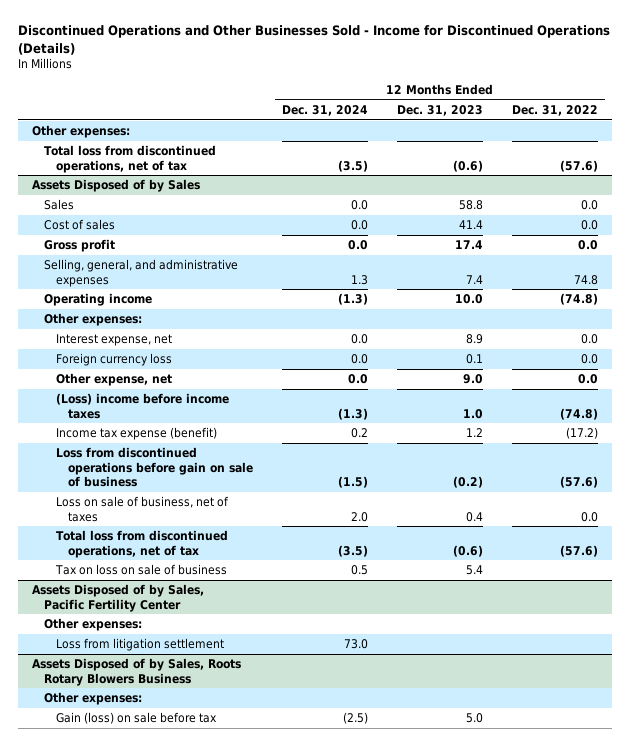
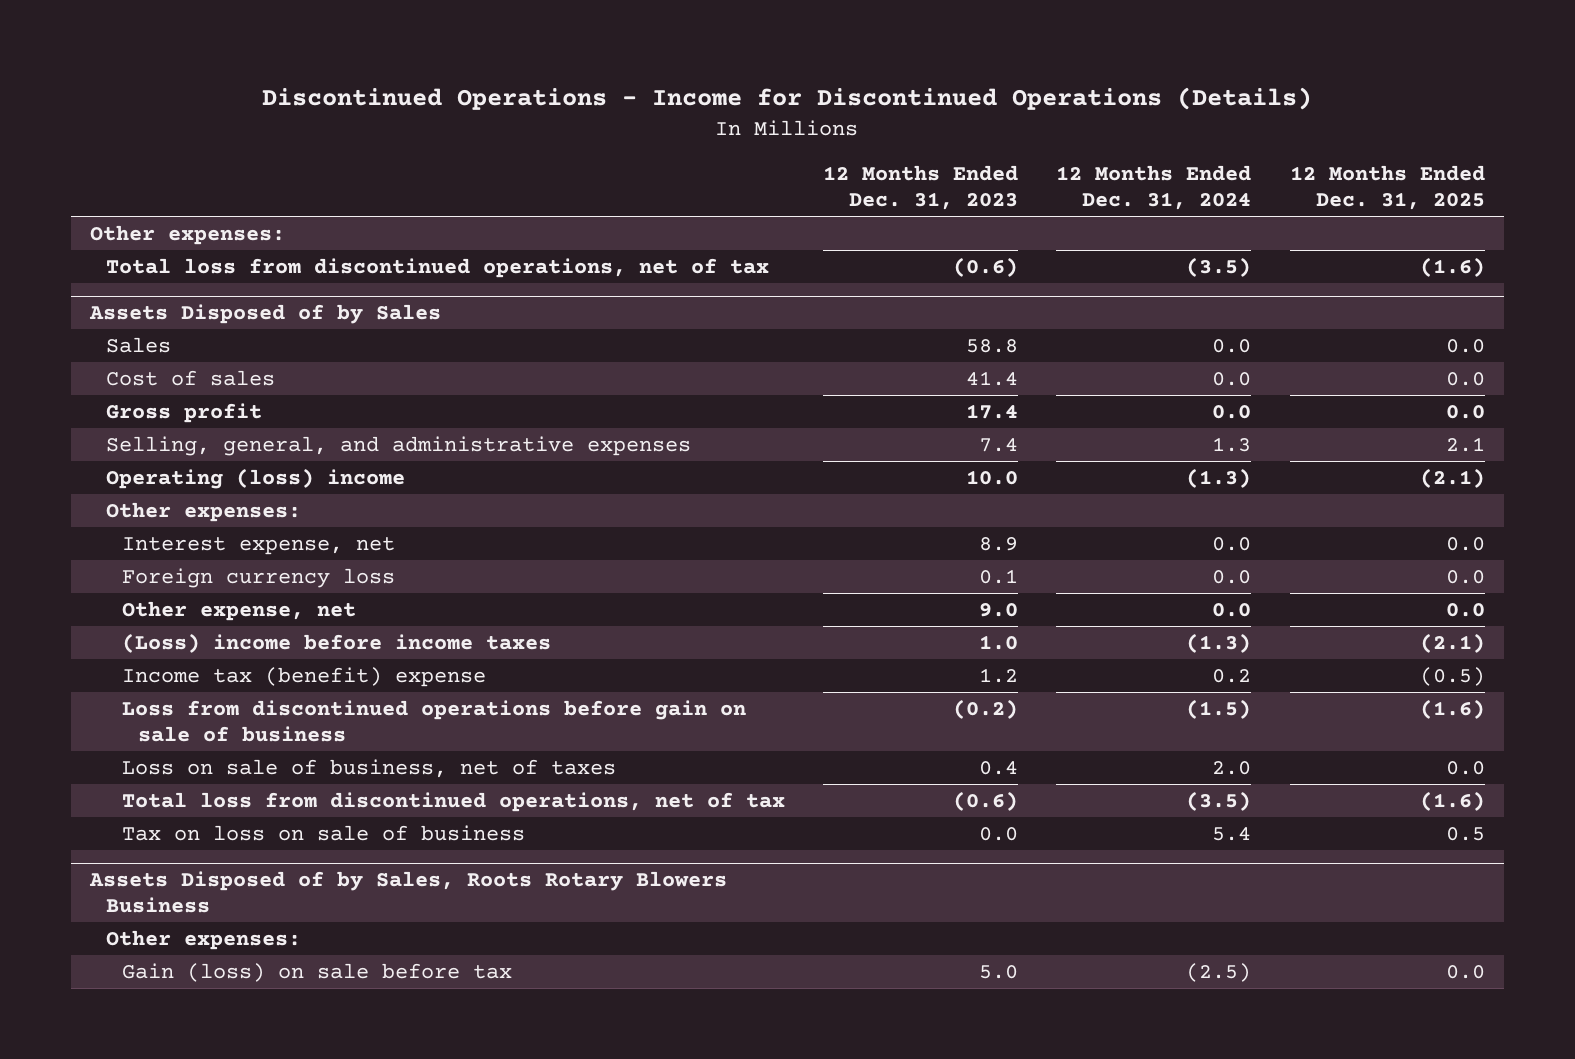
[17,25,610,55] Discontinued Operations and Other Businesses Sold - Income for Discontinued Operations (Details) -> [262,87,1313,111] Discontinued Operations - Income for Discontinued Operations (Details)
[511,104,598,116] Dec. 31, 2022 -> none
none -> [1289,164,1485,211] 12 Months Ended Dec. 31, 2025
[44,293,153,307] Operating income -> [106,467,406,489] Operating (loss) income
[56,427,218,441] Income tax expense (benefit) -> [121,666,486,687] Income tax (benefit) expense
[31,584,204,612] Assets Disposed of by Sales, Pacific Fertility Center -> none
[44,618,143,632] Other expenses: -> none
[56,638,225,652] Loss from litigation settlement -> none
[351,565,369,576] 0.5 -> [1212,826,1252,841] 5.4
[465,565,483,576] 5.4 -> [979,826,1019,841] 0.0

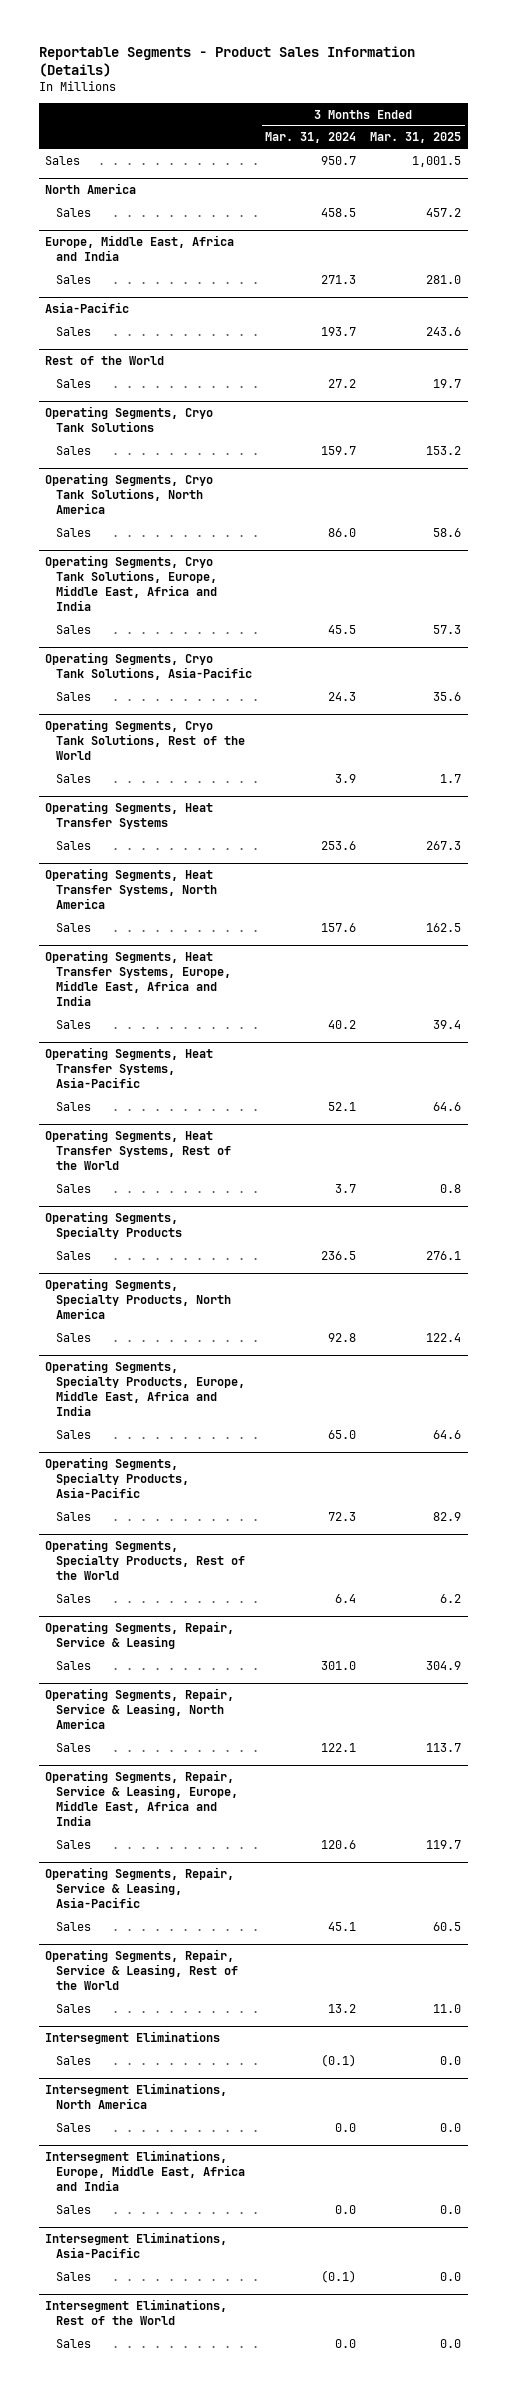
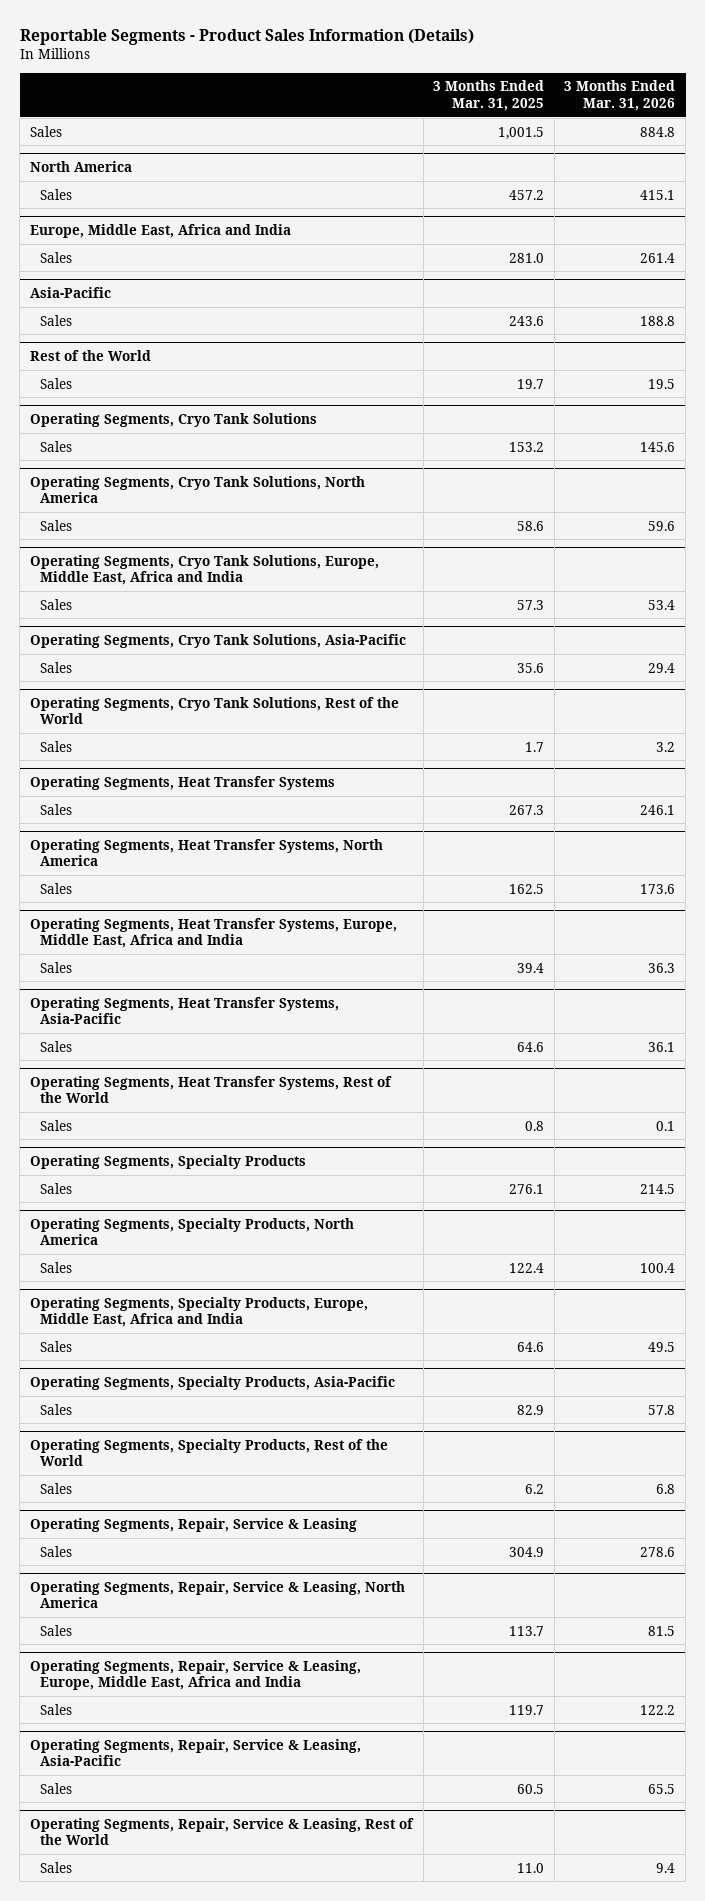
[265,132,357,144] Mar. 31, 2024 -> none
none -> [564,80,676,111] 3 Months Ended Mar. 31, 2026
[45,2031,221,2045] Intersegment Eliminations -> none
[55,2055,91,2065] Sales -> none
[45,2083,228,2109] Intersegment Eliminations, North America -> none
[55,2122,91,2132] Sales -> none
[45,2150,245,2191] Intersegment Eliminations, Europe, Middle East, Africa and India -> none
[55,2204,91,2214] Sales -> none
[45,2232,228,2258] Intersegment Eliminations, Asia-Pacific -> none
[55,2271,91,2281] Sales -> none
[45,2299,228,2325] Intersegment Eliminations, Rest of the World -> none
[55,2338,91,2348] Sales -> none

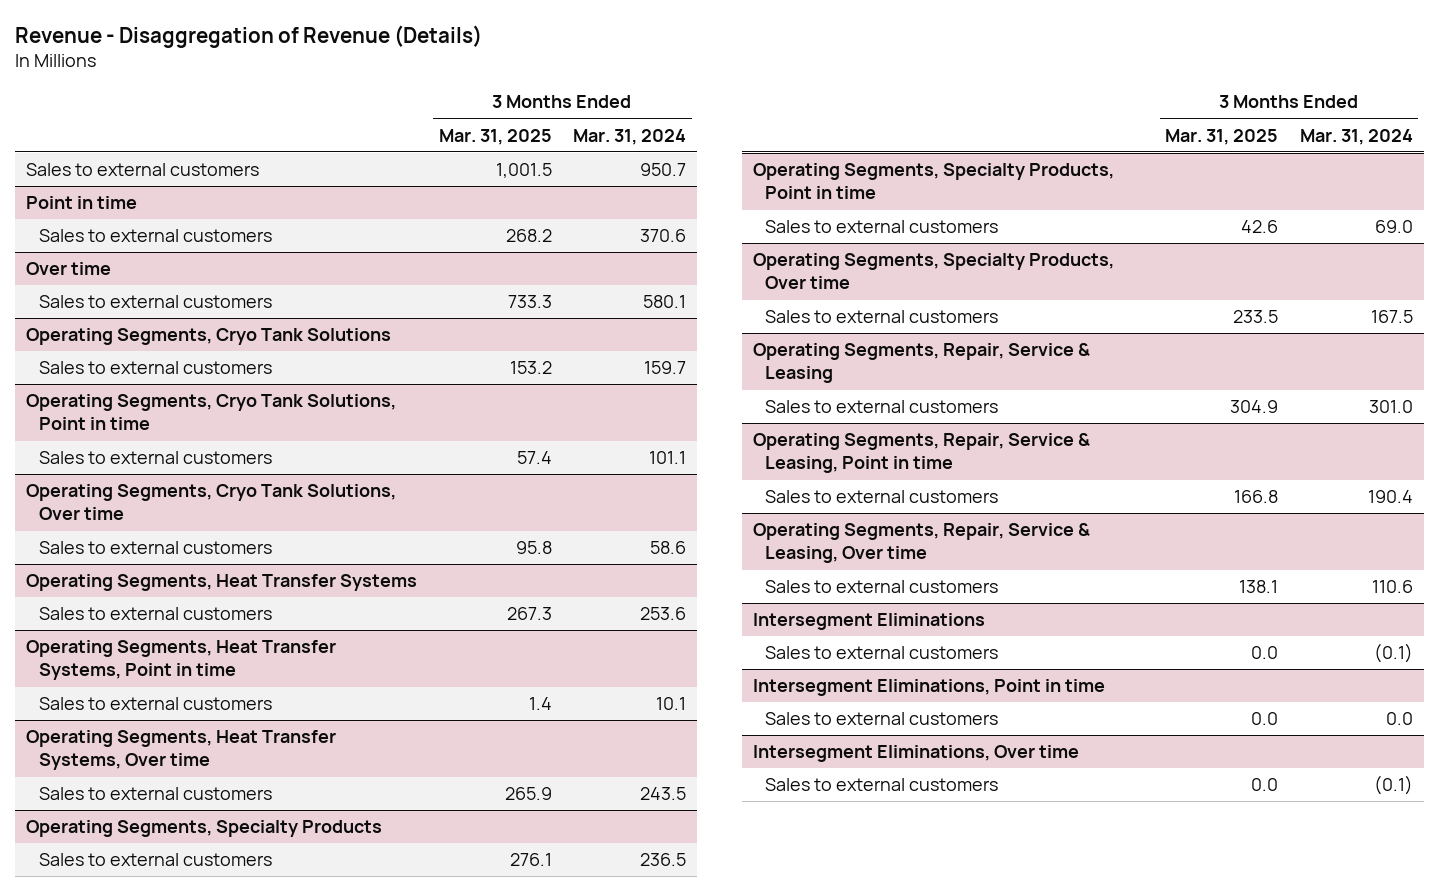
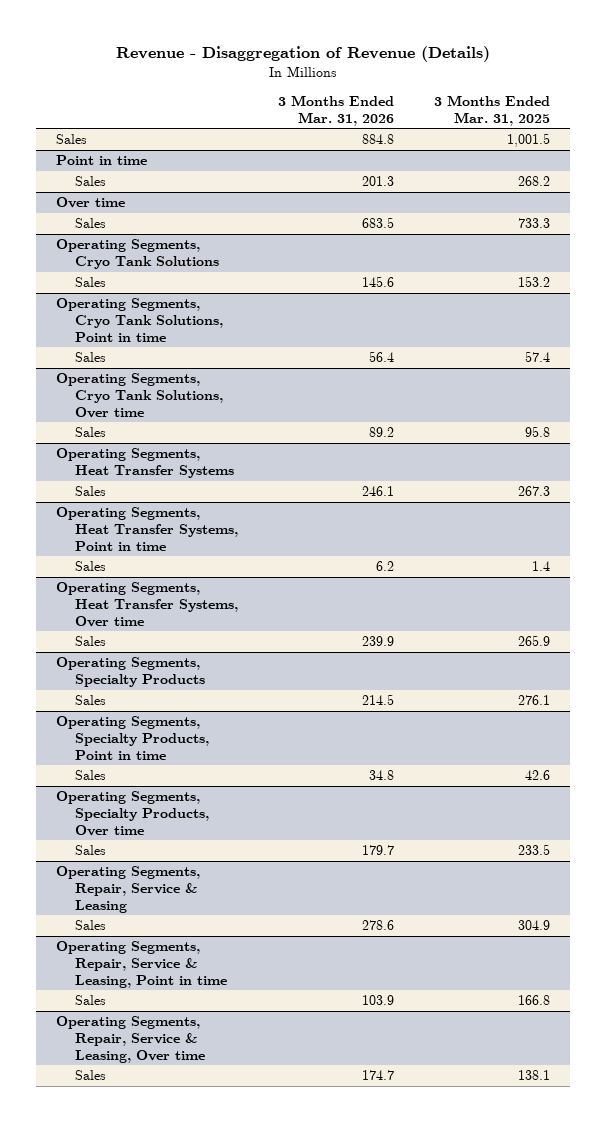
[573,128,687,145] Mar. 31, 2024 -> none
none -> [278,94,395,126] 3 Months Ended Mar. 31, 2026
[25,163,259,177] Sales to external customers -> [55,134,87,145] Sales
[38,229,272,243] Sales to external customers -> [75,176,107,187] Sales
[38,295,272,309] Sales to external customers -> [75,218,107,229] Sales
[38,361,272,375] Sales to external customers -> [75,277,107,288] Sales
[38,451,272,465] Sales to external customers -> [75,352,107,363] Sales
[38,541,272,555] Sales to external customers -> [75,427,107,438] Sales
[38,607,272,621] Sales to external customers -> [75,486,107,497] Sales
[38,697,272,711] Sales to external customers -> [75,561,107,572] Sales
[38,787,272,801] Sales to external customers -> [75,636,107,647] Sales
[38,853,272,867] Sales to external customers -> [75,695,107,706] Sales
[765,220,999,234] Sales to external customers -> [75,770,107,781] Sales
[765,310,999,324] Sales to external customers -> [75,845,107,856] Sales
[765,400,999,414] Sales to external customers -> [75,920,107,931] Sales
[765,490,999,504] Sales to external customers -> [75,995,107,1006] Sales
[752,613,985,631] Intersegment Eliminations -> none
[765,646,999,660] Sales to external customers -> none
[752,679,1105,697] Intersegment Eliminations, Point in time -> none
[765,712,999,726] Sales to external customers -> none
[752,745,1079,763] Intersegment Eliminations, Over time -> none
[765,778,999,792] Sales to external customers -> none
[765,580,999,594] Sales to external customers -> [75,1070,107,1081] Sales

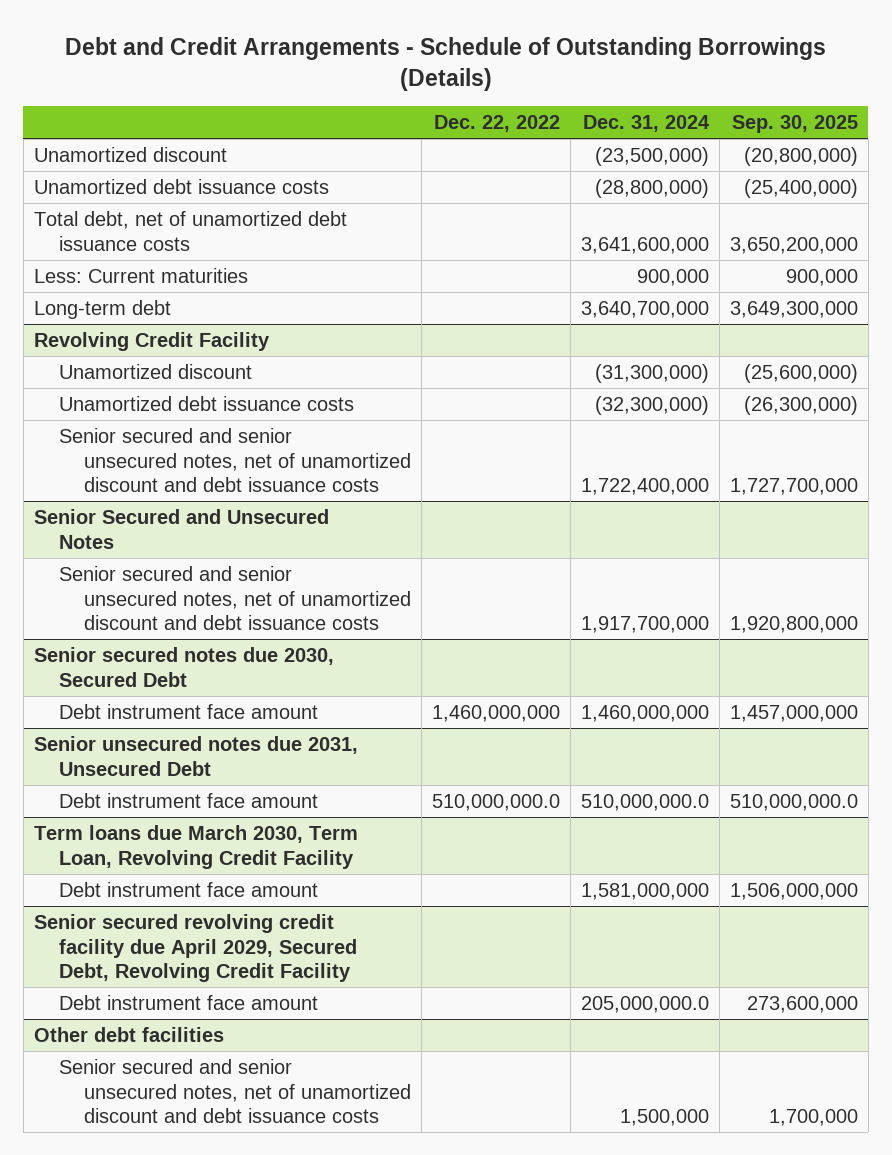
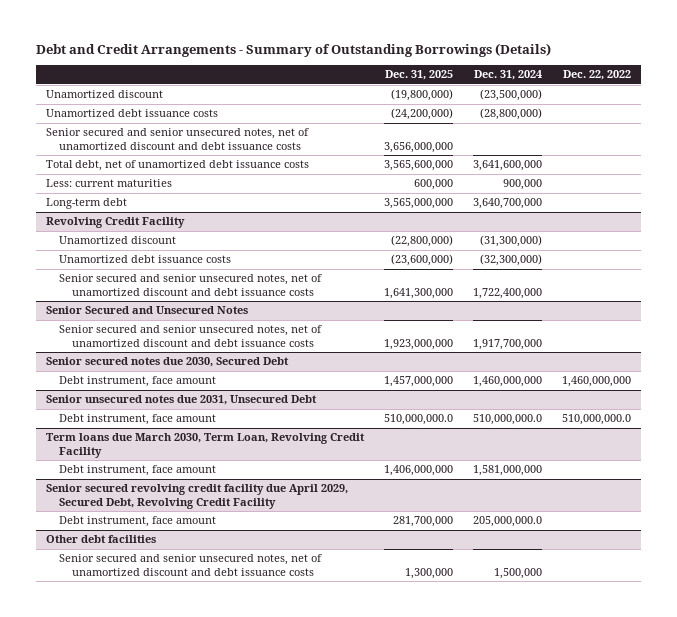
[64,36,826,92] Debt and Credit Arrangements - Schedule of Outstanding Borrowings (Details) -> [36,42,552,57] Debt and Credit Arrangements - Summary of Outstanding Borrowings (Details)
[731,115,858,134] Sep. 30, 2025 -> none
none -> [385,70,454,81] Dec. 31, 2025
none -> [46,128,310,151] Senior secured and senior unsecured notes, net of unamortized discount and debt issuance costs
[33,267,248,283] Less: Current maturities -> [46,179,173,188] Less: current maturities
[59,703,319,719] Debt instrument face amount -> [59,376,217,388] Debt instrument, face amount
[59,792,319,808] Debt instrument face amount -> [59,414,217,426] Debt instrument, face amount
[59,881,319,897] Debt instrument face amount -> [59,465,217,477] Debt instrument, face amount
[59,994,319,1010] Debt instrument face amount -> [59,516,217,528] Debt instrument, face amount

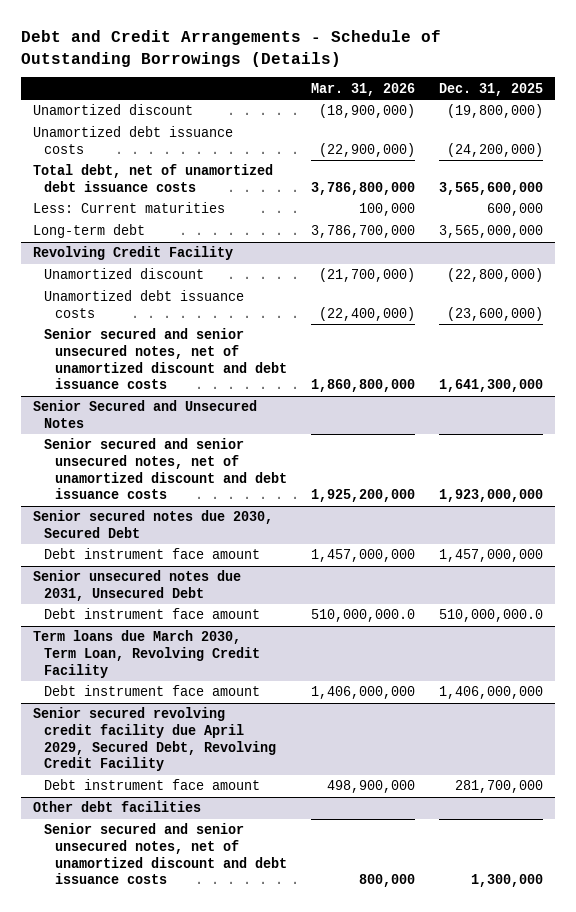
[36,42,552,57] Debt and Credit Arrangements - Summary of Outstanding Borrowings (Details) -> [20,30,441,67] Debt and Credit Arrangements - Schedule of Outstanding Borrowings (Details)
[474,70,543,81] Dec. 31, 2024 -> none
[563,70,632,81] Dec. 22, 2022 -> none
none -> [310,82,415,96] Mar. 31, 2026
[46,128,310,151] Senior secured and senior unsecured notes, net of unamortized discount and debt issuance costs -> none
[46,179,173,188] Less: current maturities -> [33,202,226,214] Less: Current maturities
[59,376,217,388] Debt instrument, face amount -> [43,548,260,560] Debt instrument face amount
[59,414,217,426] Debt instrument, face amount -> [43,608,260,620] Debt instrument face amount
[59,465,217,477] Debt instrument, face amount -> [43,685,260,697] Debt instrument face amount
[59,516,217,528] Debt instrument, face amount -> [43,779,260,791] Debt instrument face amount

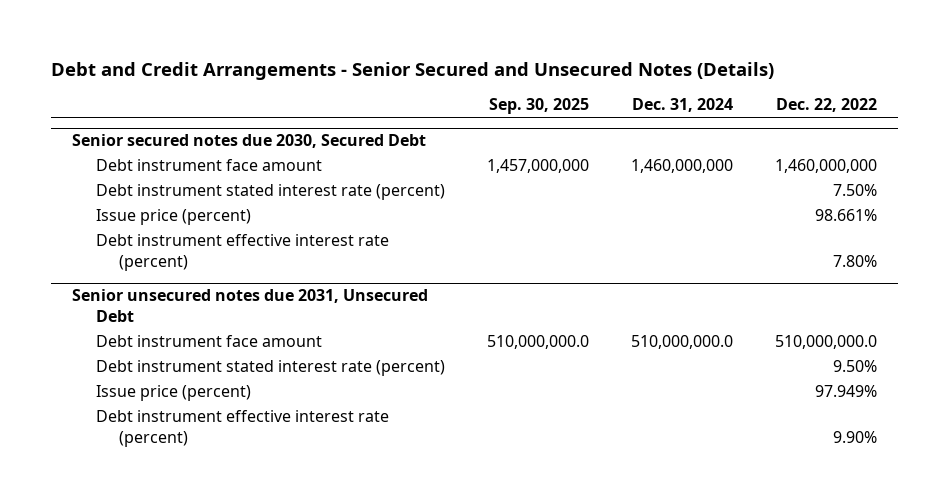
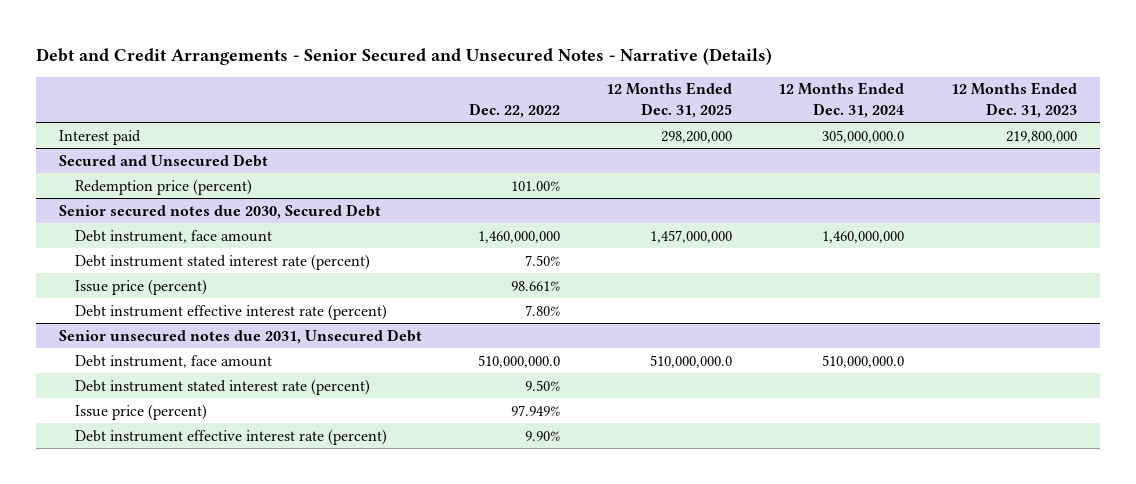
[51,62,775,81] Debt and Credit Arrangements - Senior Secured and Unsecured Notes (Details) -> [36,47,773,65] Debt and Credit Arrangements - Senior Secured and Unsecured Notes - Narrative (Details)
[488,98,589,115] Sep. 30, 2025 -> none
[631,98,733,113] Dec. 31, 2024 -> none
none -> [606,82,733,118] 12 Months Ended Dec. 31, 2025
none -> [778,82,905,118] 12 Months Ended Dec. 31, 2024
none -> [950,82,1077,118] 12 Months Ended Dec. 31, 2023
none -> [59,129,142,145] Interest paid
none -> [59,153,269,167] Secured and Unsecured Debt
none -> [74,178,252,195] Redemption price (percent)
[95,159,322,172] Debt instrument face amount -> [74,229,272,243] Debt instrument, face amount
[95,335,322,348] Debt instrument face amount -> [74,354,272,368] Debt instrument, face amount

